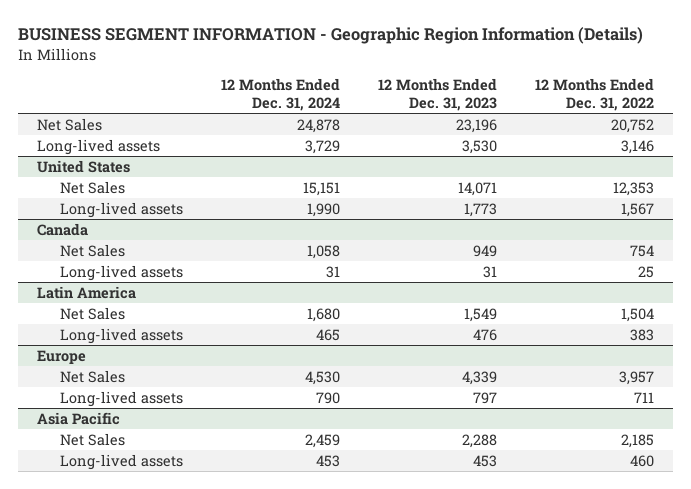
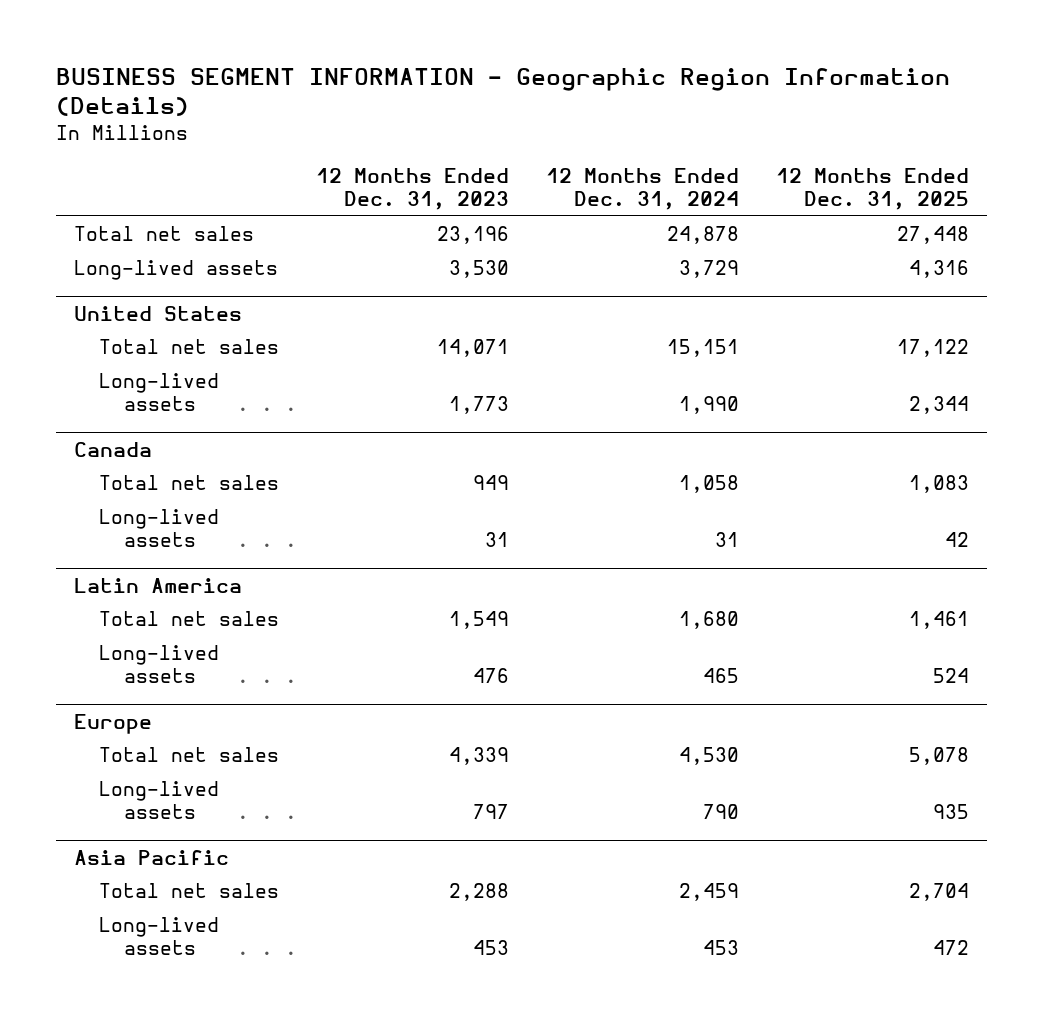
[535,78,655,111] 12 Months Ended Dec. 31, 2022 -> none
none -> [775,167,969,211] 12 Months Ended Dec. 31, 2025
[36,117,102,131] Net Sales -> [74,225,255,241] Total net sales
[59,180,125,194] Net Sales -> [98,338,279,354] Total net sales
[59,243,125,257] Net Sales -> [98,474,279,490] Total net sales
[59,306,125,320] Net Sales -> [98,610,279,626] Total net sales
[59,369,125,383] Net Sales -> [98,746,279,762] Total net sales
[59,432,125,446] Net Sales -> [98,882,279,898] Total net sales

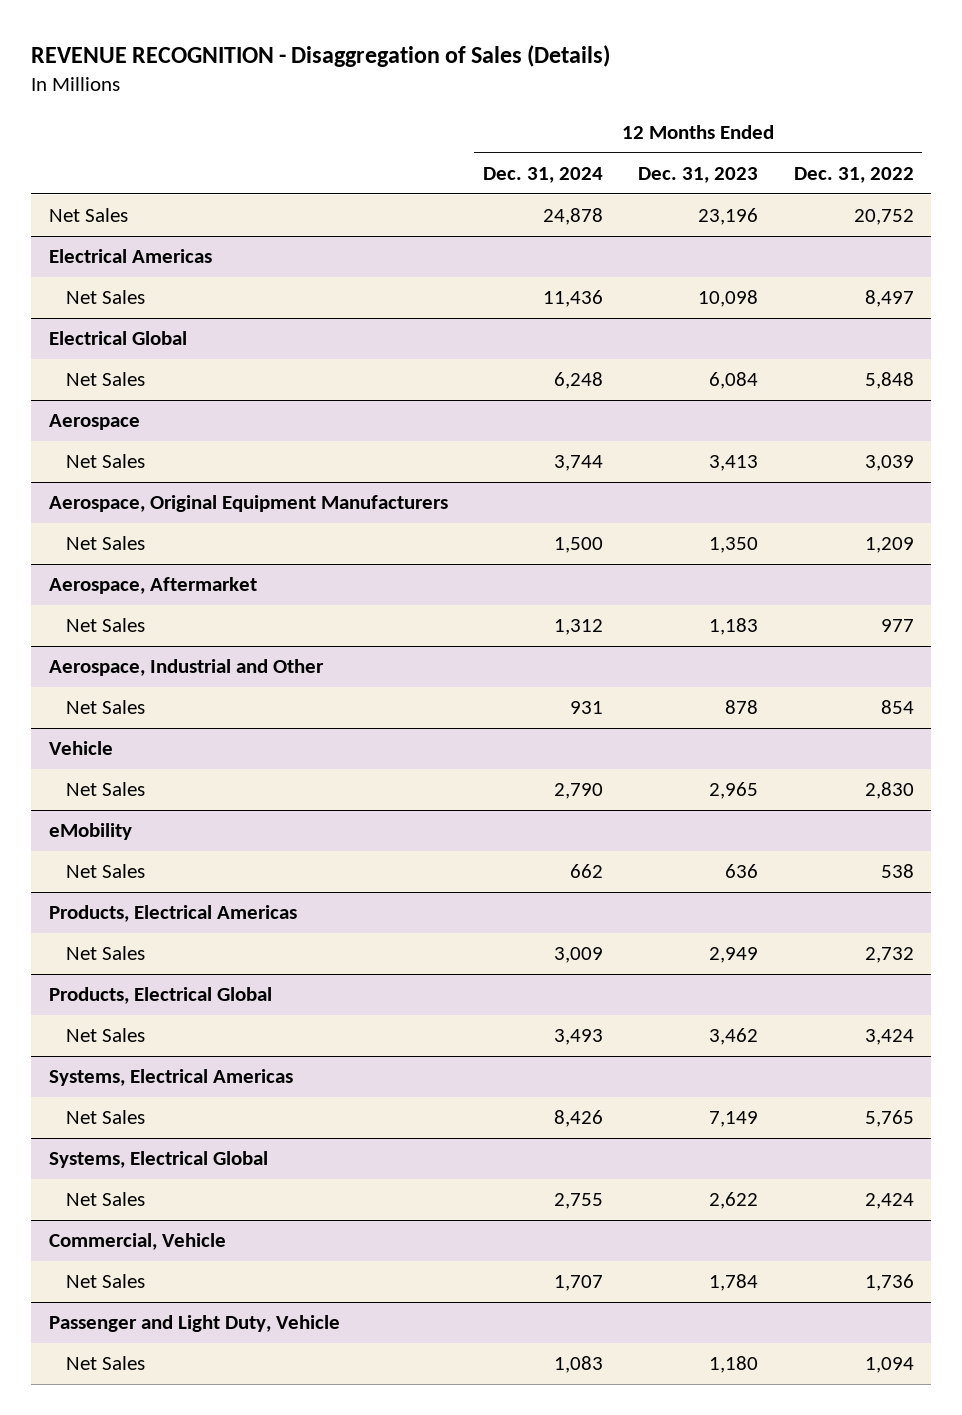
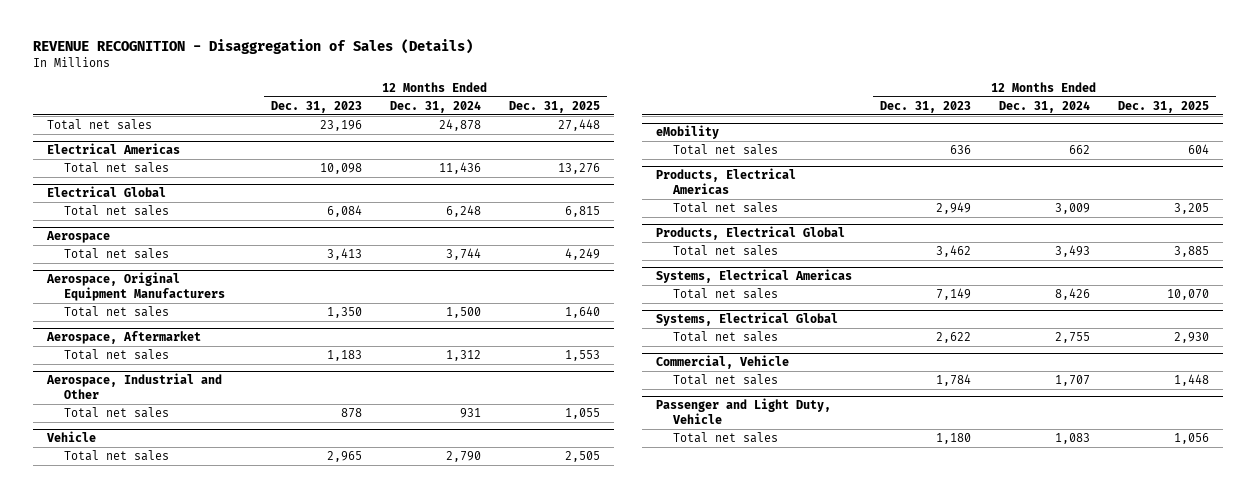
[793,166,914,183] Dec. 31, 2022 -> none
none -> [508,100,600,113] Dec. 31, 2025
[48,208,128,223] Net Sales -> [47,119,153,131] Total net sales
[66,290,146,305] Net Sales -> [63,162,169,174] Total net sales
[66,372,146,387] Net Sales -> [63,205,169,217] Total net sales
[66,454,146,469] Net Sales -> [63,248,169,260] Total net sales
[66,536,146,551] Net Sales -> [63,306,169,318] Total net sales
[66,618,146,633] Net Sales -> [63,349,169,361] Total net sales
[66,700,146,715] Net Sales -> [63,407,169,419] Total net sales
[66,782,146,797] Net Sales -> [63,450,169,462] Total net sales
[66,864,146,879] Net Sales -> [672,144,778,156] Total net sales
[66,946,146,961] Net Sales -> [672,202,778,214] Total net sales
[66,1028,146,1043] Net Sales -> [672,245,778,257] Total net sales
[66,1110,146,1125] Net Sales -> [672,288,778,300] Total net sales
[66,1192,146,1207] Net Sales -> [672,331,778,343] Total net sales
[66,1274,146,1289] Net Sales -> [672,374,778,386] Total net sales
[66,1356,146,1371] Net Sales -> [672,432,778,444] Total net sales

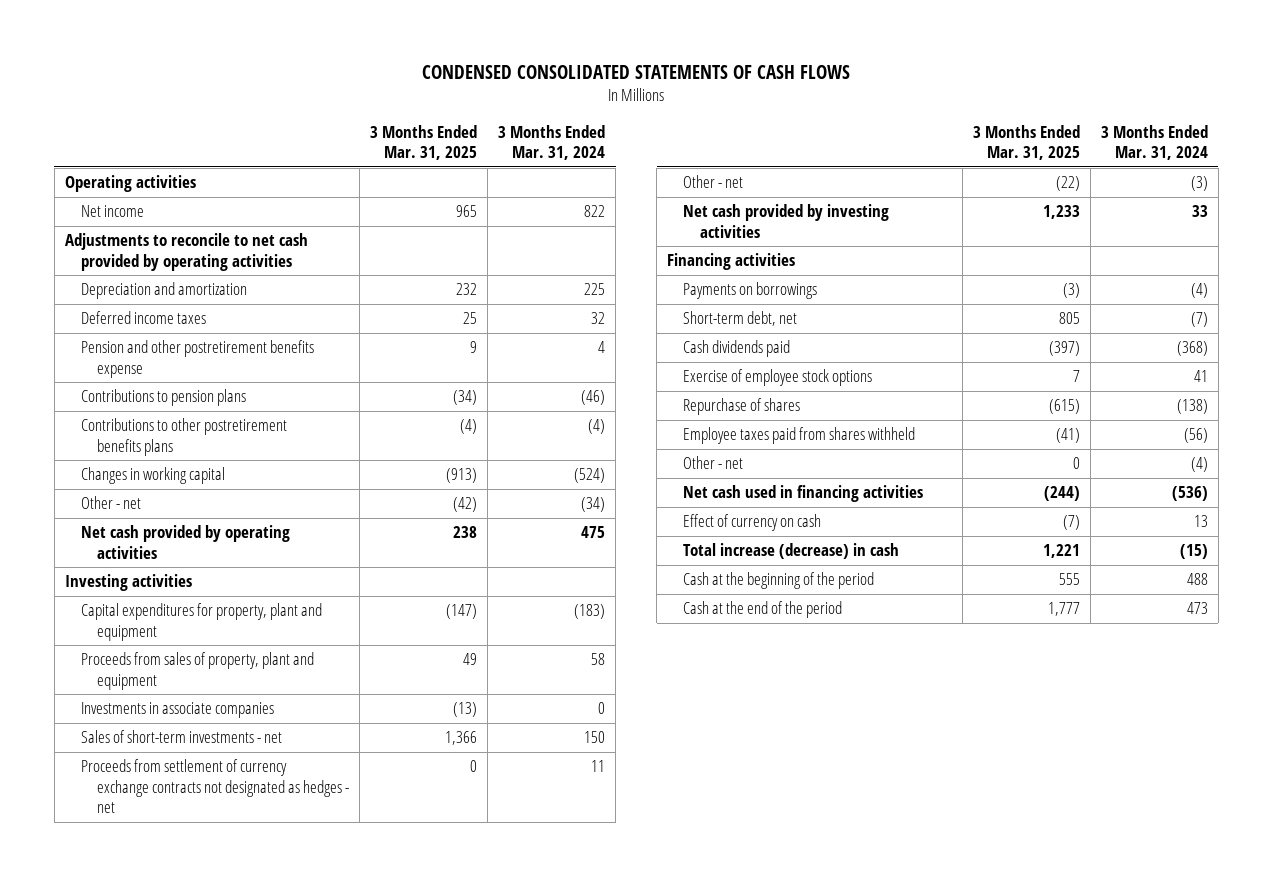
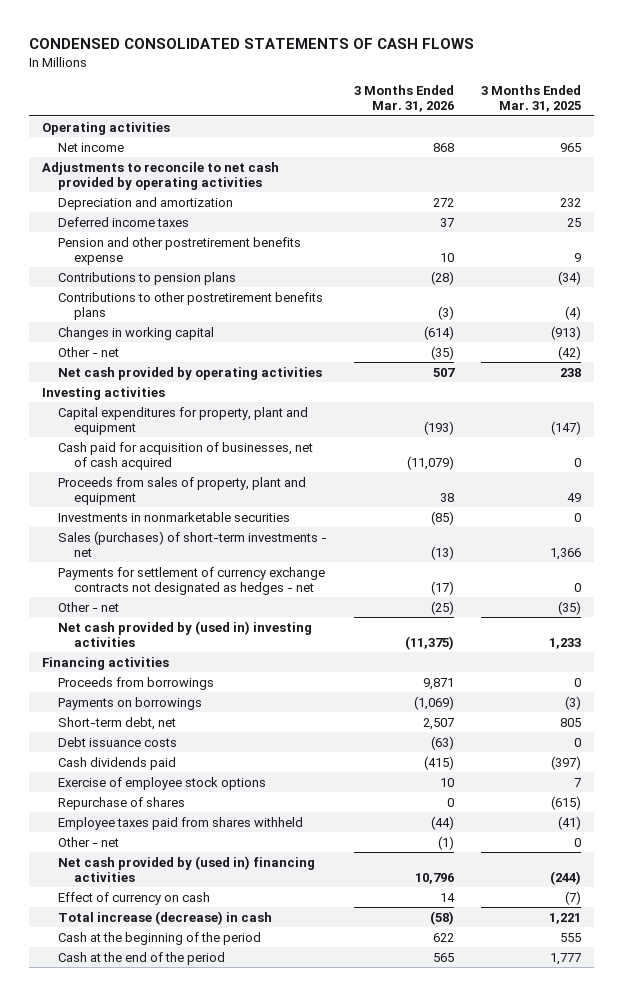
[498,124,606,161] 3 Months Ended Mar. 31, 2024 -> none
none -> [353,84,454,113] 3 Months Ended Mar. 31, 2026
none -> [58,441,314,471] Cash paid for acquisition of businesses, net of cash acquired
[80,702,274,719] Investments in associate companies -> [58,511,291,522] Investments in nonmarketable securities
[453,702,478,718] (13) -> [573,512,581,522] 0
[80,730,282,744] Sales of short-term investments - net -> [58,530,328,558] Sales (purchases) of short-term investments - net
[80,759,350,814] Proceeds from settlement of currency exchange contracts not designated as hedges - net -> [58,566,326,596] Payments for settlement of currency exchange contracts not designated as hedges - net
[1055,176,1080,192] (22) -> [557,600,581,615] (35)
[683,204,890,238] Net cash provided by investing activities -> [58,620,313,648] Net cash provided by (used in) investing activities
none -> [58,676,215,690] Proceeds from borrowings
none -> [58,736,178,747] Debt issuance costs
[683,485,924,503] Net cash used in financing activities -> [58,855,316,883] Net cash provided by (used in) financing activities

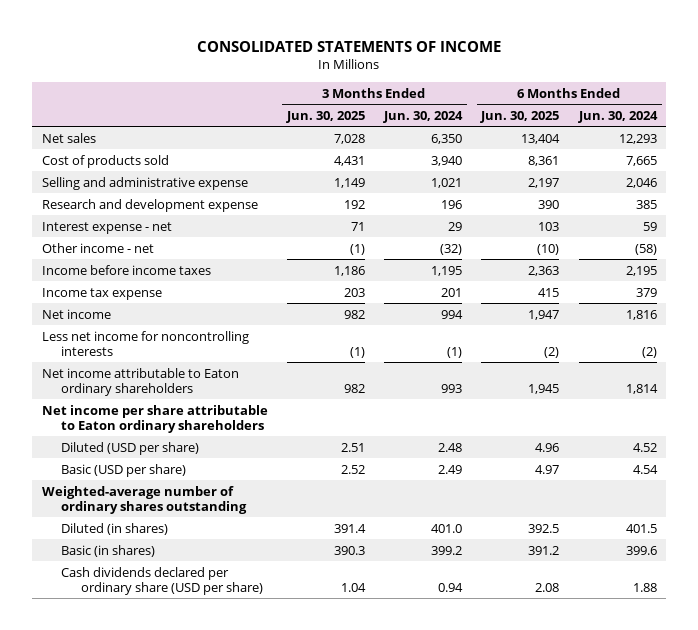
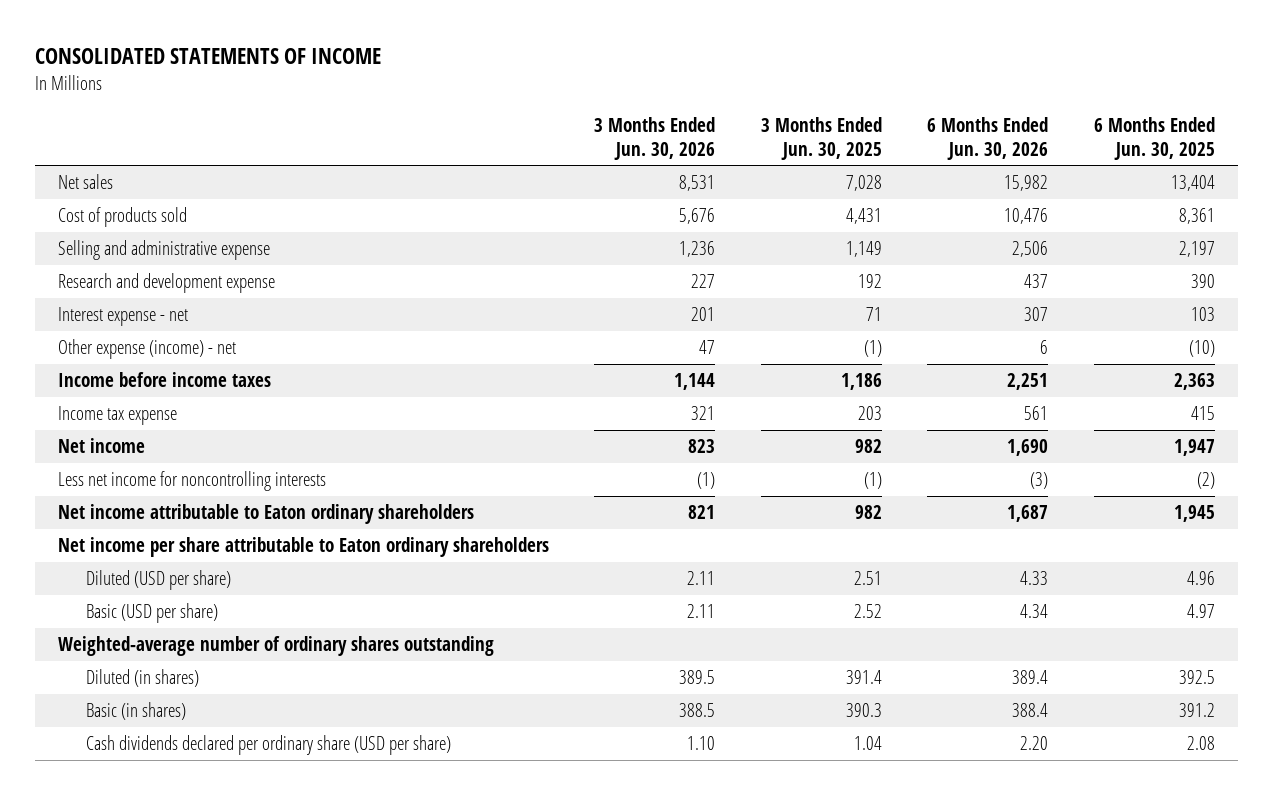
[383,110,464,123] Jun. 30, 2024 -> none
[577,110,658,123] Jun. 30, 2024 -> none
none -> [594,116,716,160] 3 Months Ended Jun. 30, 2026
none -> [927,116,1049,160] 6 Months Ended Jun. 30, 2026
[41,242,154,253] Other income - net -> [57,339,236,360] Other expense (income) - net

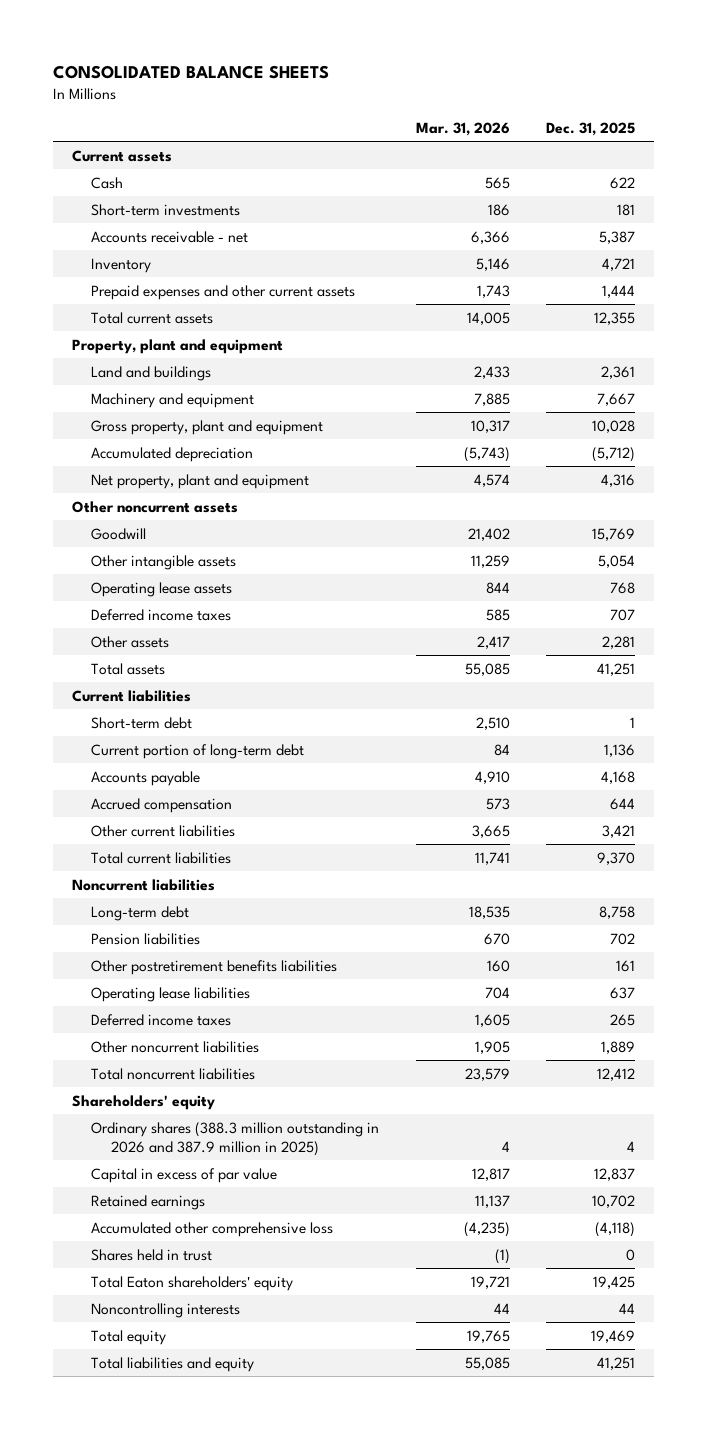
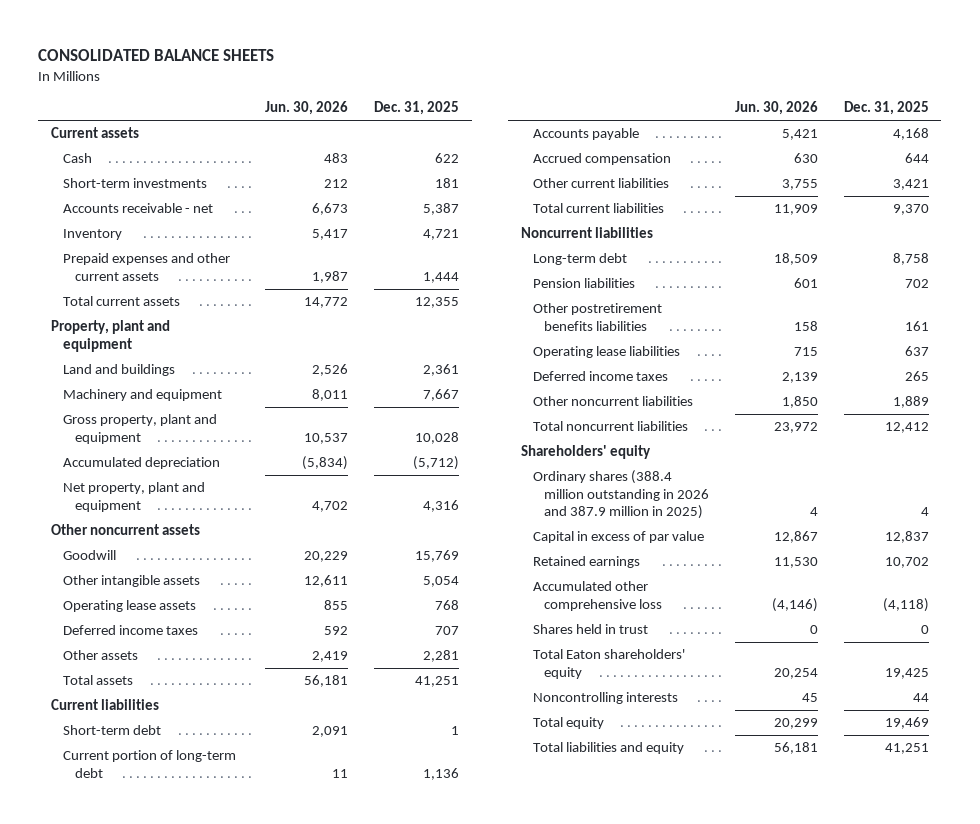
[415,122,510,137] Mar. 31, 2026 -> none
none -> [265,101,349,116] Jun. 30, 2026
[91,1121,380,1156] Ordinary shares (388.3 million outstanding in 2026 and 387.9 million in 2025) -> [532,470,710,520] Ordinary shares (388.4 million outstanding in 2026 and 387.9 million in 2025)

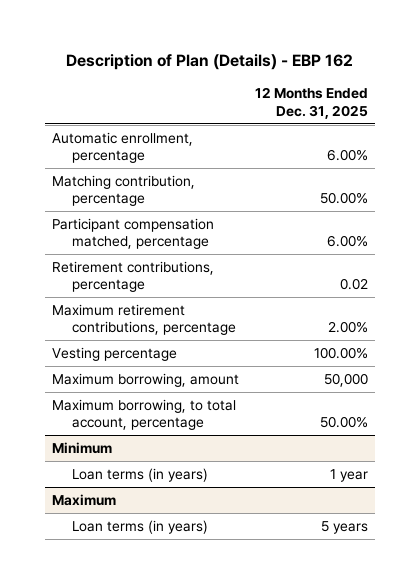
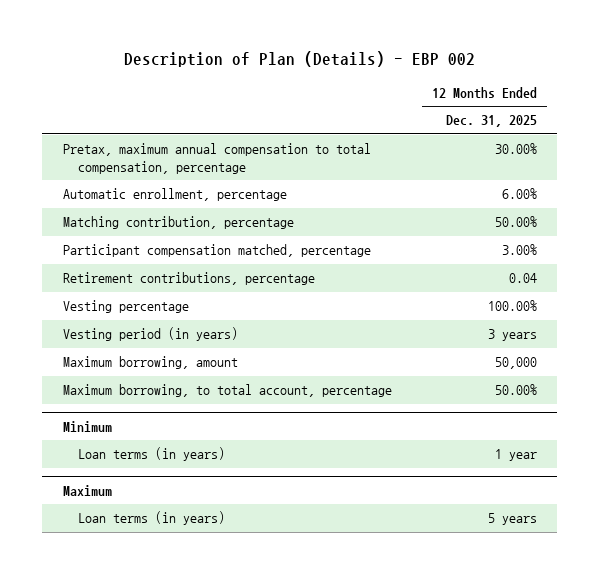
[66,54,354,71] Description of Plan (Details) - EBP 162 -> [123,51,475,68] Description of Plan (Details) - EBP 002
none -> [62,143,371,174] Pretax, maximum annual compensation to total compensation, percentage
[52,303,236,336] Maximum retirement contributions, percentage -> none
[326,235,368,248] 6.00% -> [502,244,538,256] 3.00%
[339,278,368,291] 0.02 -> [509,273,538,284] 0.04
none -> [62,327,238,342] Vesting period (in years)

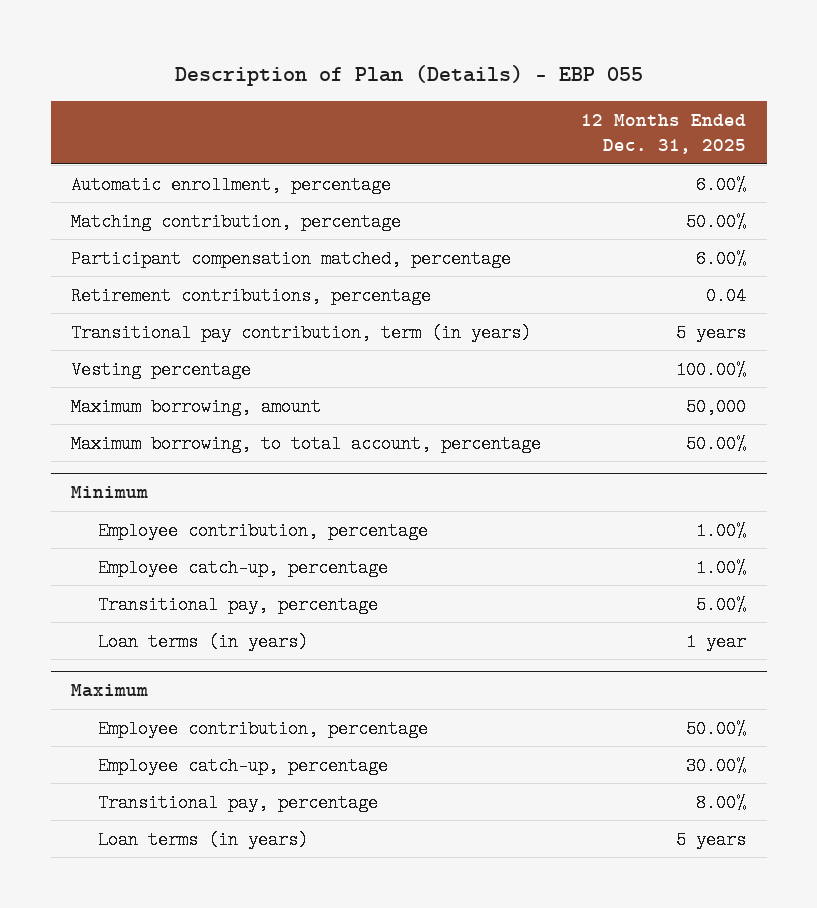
[123,51,475,68] Description of Plan (Details) - EBP 002 -> [174,65,643,87] Description of Plan (Details) - EBP 055
[62,143,371,174] Pretax, maximum annual compensation to total compensation, percentage -> none
[502,244,538,256] 3.00% -> [696,249,747,268] 6.00%
none -> [70,323,531,342] Transitional pay contribution, term (in years)
[62,327,238,342] Vesting period (in years) -> none
none -> [98,521,429,540] Employee contribution, percentage
none -> [98,558,389,577] Employee catch-up, percentage
none -> [98,595,379,614] Transitional pay, percentage
none -> [98,719,429,738] Employee contribution, percentage
none -> [98,756,389,775] Employee catch-up, percentage
none -> [98,793,379,812] Transitional pay, percentage

